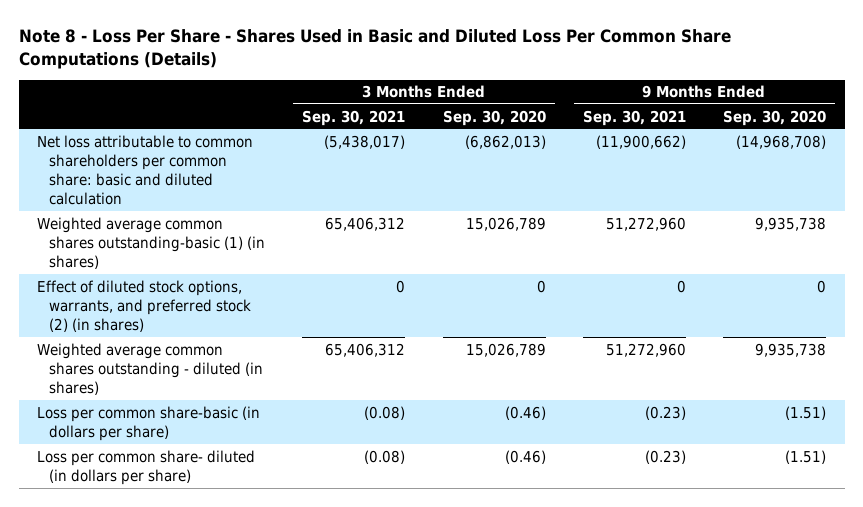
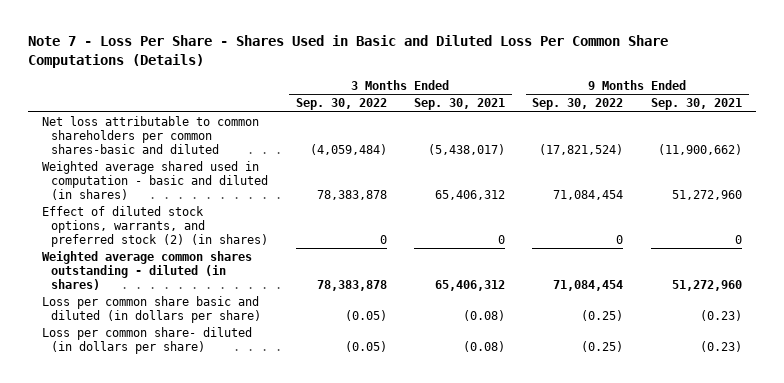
[18,28,731,69] Note 8 - Loss Per Share - Shares Used in Basic and Diluted Loss Per Common Share Computations (Details) -> [27,35,668,69] Note 7 - Loss Per Share - Shares Used in Basic and Diluted Loss Per Common Share Computations (Details)
[442,109,546,126] Sep. 30, 2020 -> none
[723,109,827,126] Sep. 30, 2020 -> none
none -> [295,98,387,111] Sep. 30, 2022
none -> [532,98,624,111] Sep. 30, 2022
[37,134,254,206] Net loss attributable to common shareholders per common share: basic and diluted calculation -> [41,116,259,155] Net loss attributable to common shareholders per common shares-basic and diluted
[37,216,265,270] Weighted average common shares outstanding-basic (1) (in shares) -> [41,161,269,201] Weighted average shared used in computation - basic and diluted (in shares)
[37,405,261,441] Loss per common share-basic (in dollars per share) -> [41,296,262,324] Loss per common share basic and diluted (in dollars per share)

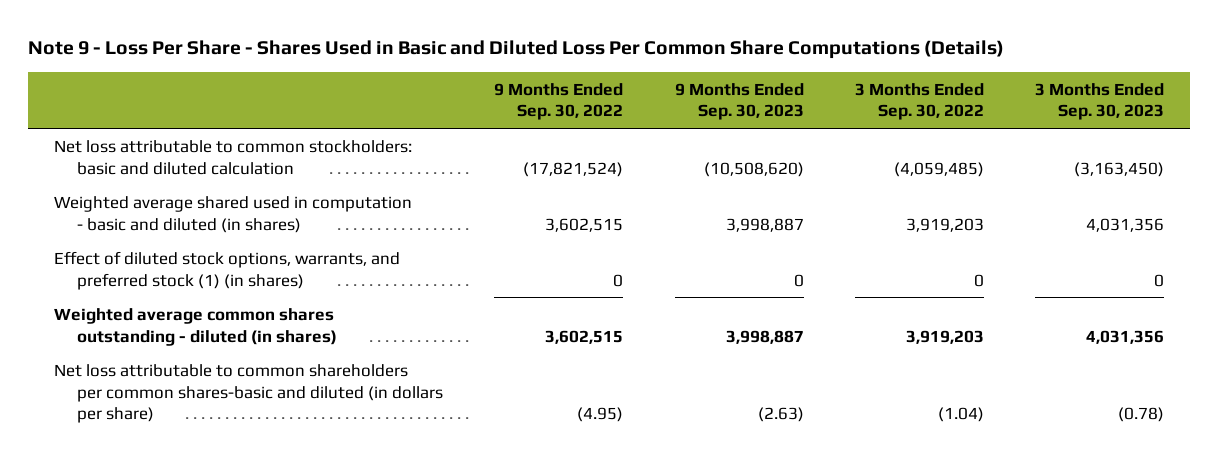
[27,35,668,69] Note 7 - Loss Per Share - Shares Used in Basic and Diluted Loss Per Common Share Computations (Details) -> [27,40,1004,60] Note 9 - Loss Per Share - Shares Used in Basic and Diluted Loss Per Common Share Computations (Details)
[414,98,506,111] Sep. 30, 2021 -> none
[650,98,742,111] Sep. 30, 2021 -> none
none -> [674,82,804,121] 9 Months Ended Sep. 30, 2023
none -> [1035,82,1165,121] 3 Months Ended Sep. 30, 2023
[41,327,252,355] Loss per common share- diluted (in dollars per share) -> none
[41,116,259,155] Net loss attributable to common shareholders per common shares-basic and diluted -> [53,139,412,175] Net loss attributable to common stockholders: basic and diluted calculation
[309,144,387,156] (4,059,484) -> [894,161,985,177] (4,059,485)
[316,190,387,201] 78,383,878 -> [906,217,985,232] 3,919,203
[553,190,624,201] 71,084,454 -> [545,217,624,232] 3,602,515
[41,206,269,248] Effect of diluted stock options, warrants, and preferred stock (2) (in shares) -> [53,250,400,290] Effect of diluted stock options, warrants, and preferred stock (1) (in shares)
[316,280,387,292] 78,383,878 -> [906,329,985,344] 3,919,203
[553,280,624,292] 71,084,454 -> [545,329,624,344] 3,602,515
[41,296,262,324] Loss per common share basic and diluted (in dollars per share) -> [53,363,443,424] Net loss attributable to common shareholders per common shares-basic and diluted (in dollars per share)
[344,310,387,322] (0.05) -> [938,407,985,423] (1.04)
[581,310,624,322] (0.25) -> [577,407,624,423] (4.95)

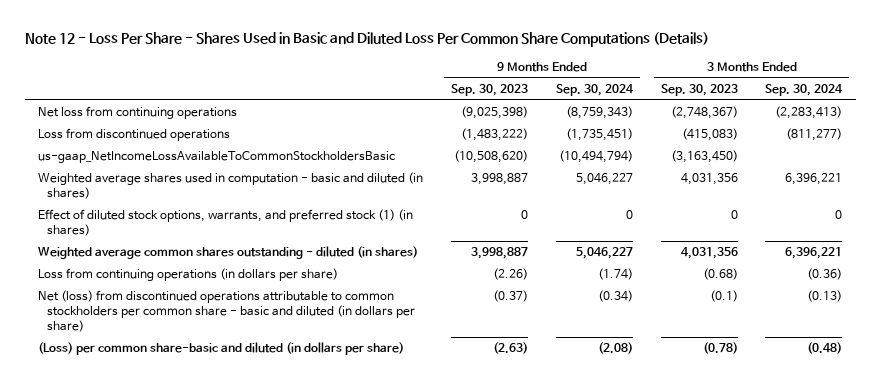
[27,40,1004,60] Note 9 - Loss Per Share - Shares Used in Basic and Diluted Loss Per Common Share Computations (Details) -> [24,32,709,48] Note 12 - Loss Per Share - Shares Used in Basic and Diluted Loss Per Common Share Computations (Details)
[494,82,624,121] 9 Months Ended Sep. 30, 2022 -> none
[855,82,985,121] 3 Months Ended Sep. 30, 2022 -> none
none -> [555,83,634,96] Sep. 30, 2024
none -> [765,83,844,96] Sep. 30, 2024
none -> [38,106,238,120] Net loss from continuing operations
none -> [38,128,231,142] Loss from discontinued operations
[53,139,412,175] Net loss attributable to common stockholders: basic and diluted calculation -> [38,151,396,164] us-gaap_NetIncomeLossAvailableToCommonStockholdersBasic
[53,195,412,233] Weighted average shared used in computation - basic and diluted (in shares) -> [38,172,424,200] Weighted average shares used in computation - basic and diluted (in shares)
none -> [38,268,339,282] Loss from continuing operations (in dollars per share)
none -> [38,290,416,333] Net (loss) from discontinued operations attributable to common stockholders per common share - basic and diluted (in dollars per share)
[53,363,443,424] Net loss attributable to common shareholders per common shares-basic and diluted (in dollars per share) -> [38,342,405,356] (Loss) per common share-basic and diluted (in dollars per share)

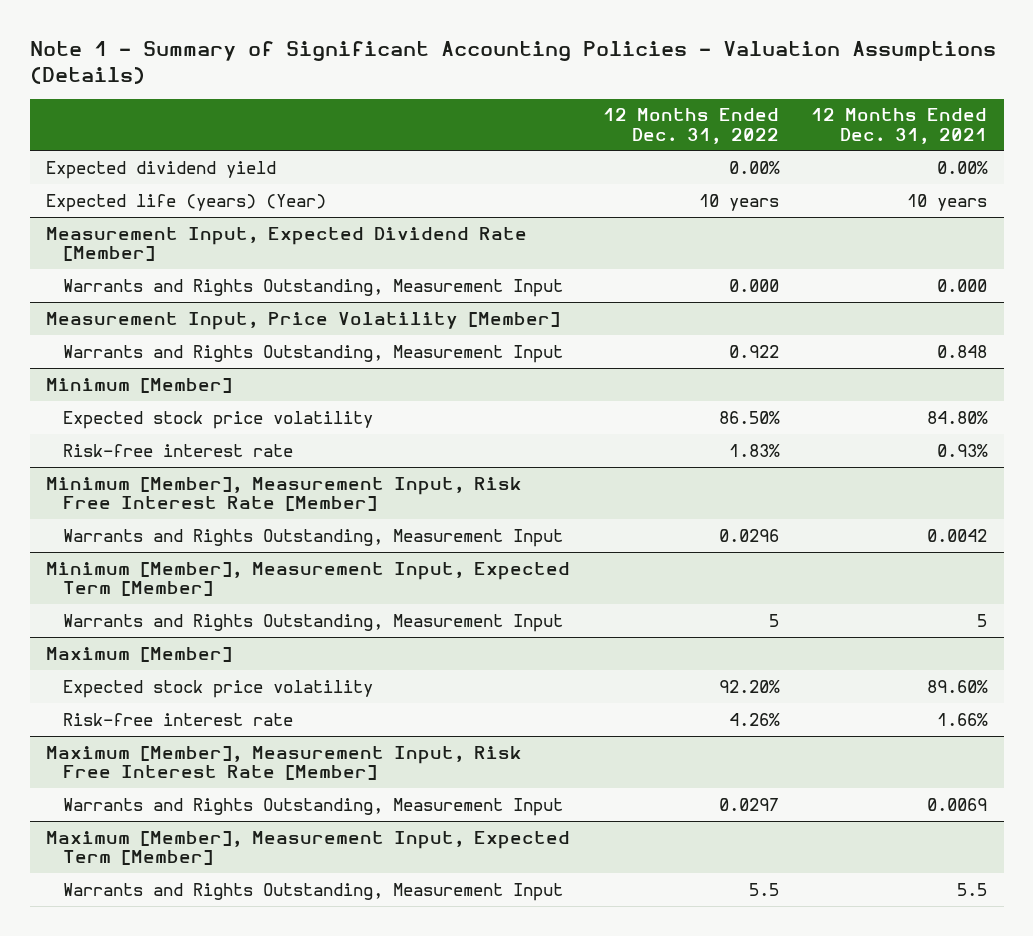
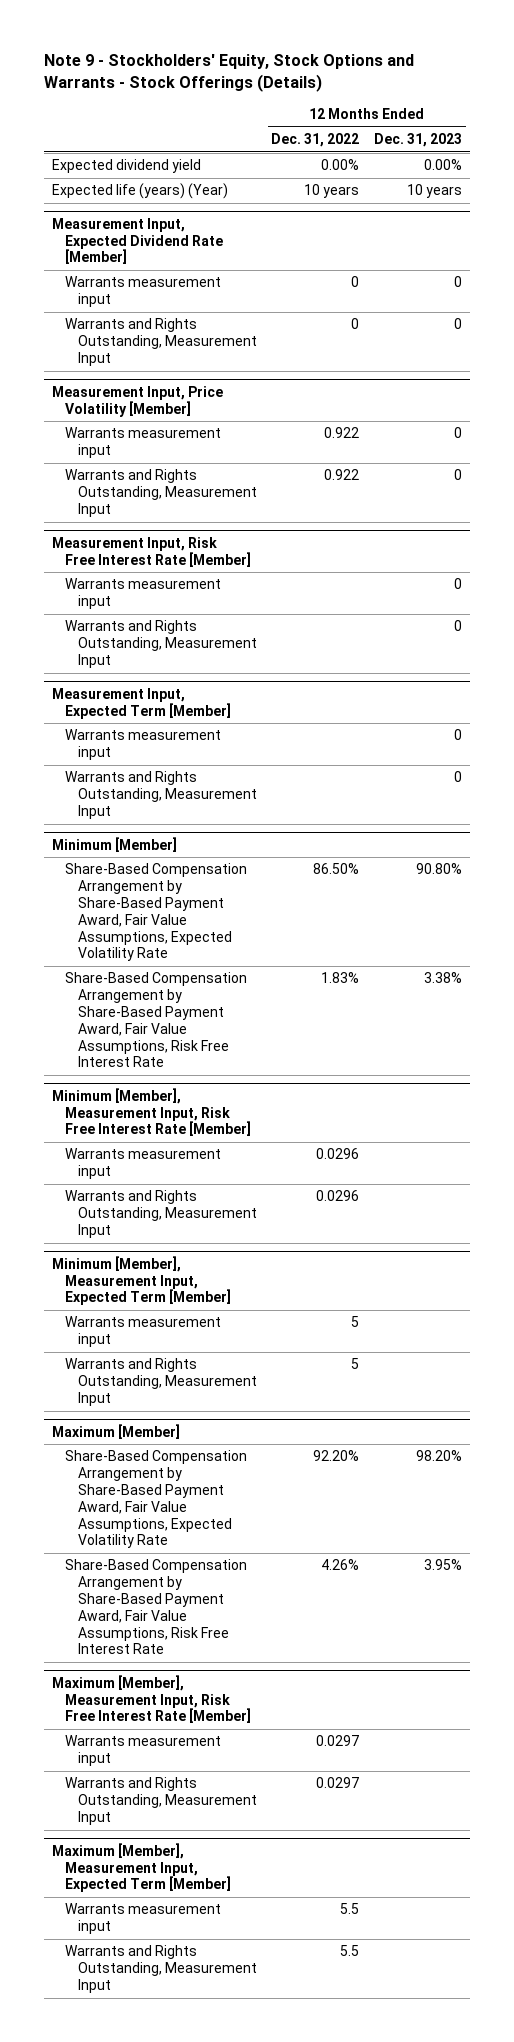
[29,40,996,84] Note 1 - Summary of Significant Accounting Policies - Valuation Assumptions (Details) -> [44,54,415,92] Note 9 - Stockholders' Equity, Stock Options and Warrants - Stock Offerings (Details)
[811,108,988,144] 12 Months Ended Dec. 31, 2021 -> none
none -> [374,133,463,148] Dec. 31, 2023
none -> [64,276,221,308] Warrants measurement input
[728,278,779,292] 0.000 -> [351,318,360,330] 0
none -> [64,427,221,459] Warrants measurement input
none -> [51,536,251,567] Measurement Input, Risk Free Interest Rate [Member]
none -> [64,578,221,610] Warrants measurement input
none -> [64,620,257,669] Warrants and Rights Outstanding, Measurement Input
none -> [51,687,231,719] Measurement Input, Expected Term [Member]
none -> [64,729,221,761] Warrants measurement input
none -> [64,771,257,820] Warrants and Rights Outstanding, Measurement Input
[62,410,373,429] Expected stock price volatility -> [64,863,247,962] Share-Based Compensation Arrangement by Share-Based Payment Award, Fair Value Assumptions, Expected Volatility Rate
[62,443,293,457] Risk-free interest rate -> [64,972,247,1068] Share-Based Compensation Arrangement by Share-Based Payment Award, Fair Value Assumptions, Risk Free Interest Rate
none -> [64,1148,221,1180] Warrants measurement input
none -> [64,1316,221,1348] Warrants measurement input
[62,679,373,698] Expected stock price volatility -> [64,1450,247,1549] Share-Based Compensation Arrangement by Share-Based Payment Award, Fair Value Assumptions, Expected Volatility Rate
[62,712,293,726] Risk-free interest rate -> [64,1559,247,1655] Share-Based Compensation Arrangement by Share-Based Payment Award, Fair Value Assumptions, Risk Free Interest Rate
none -> [64,1735,221,1767] Warrants measurement input
none -> [64,1903,221,1935] Warrants measurement input

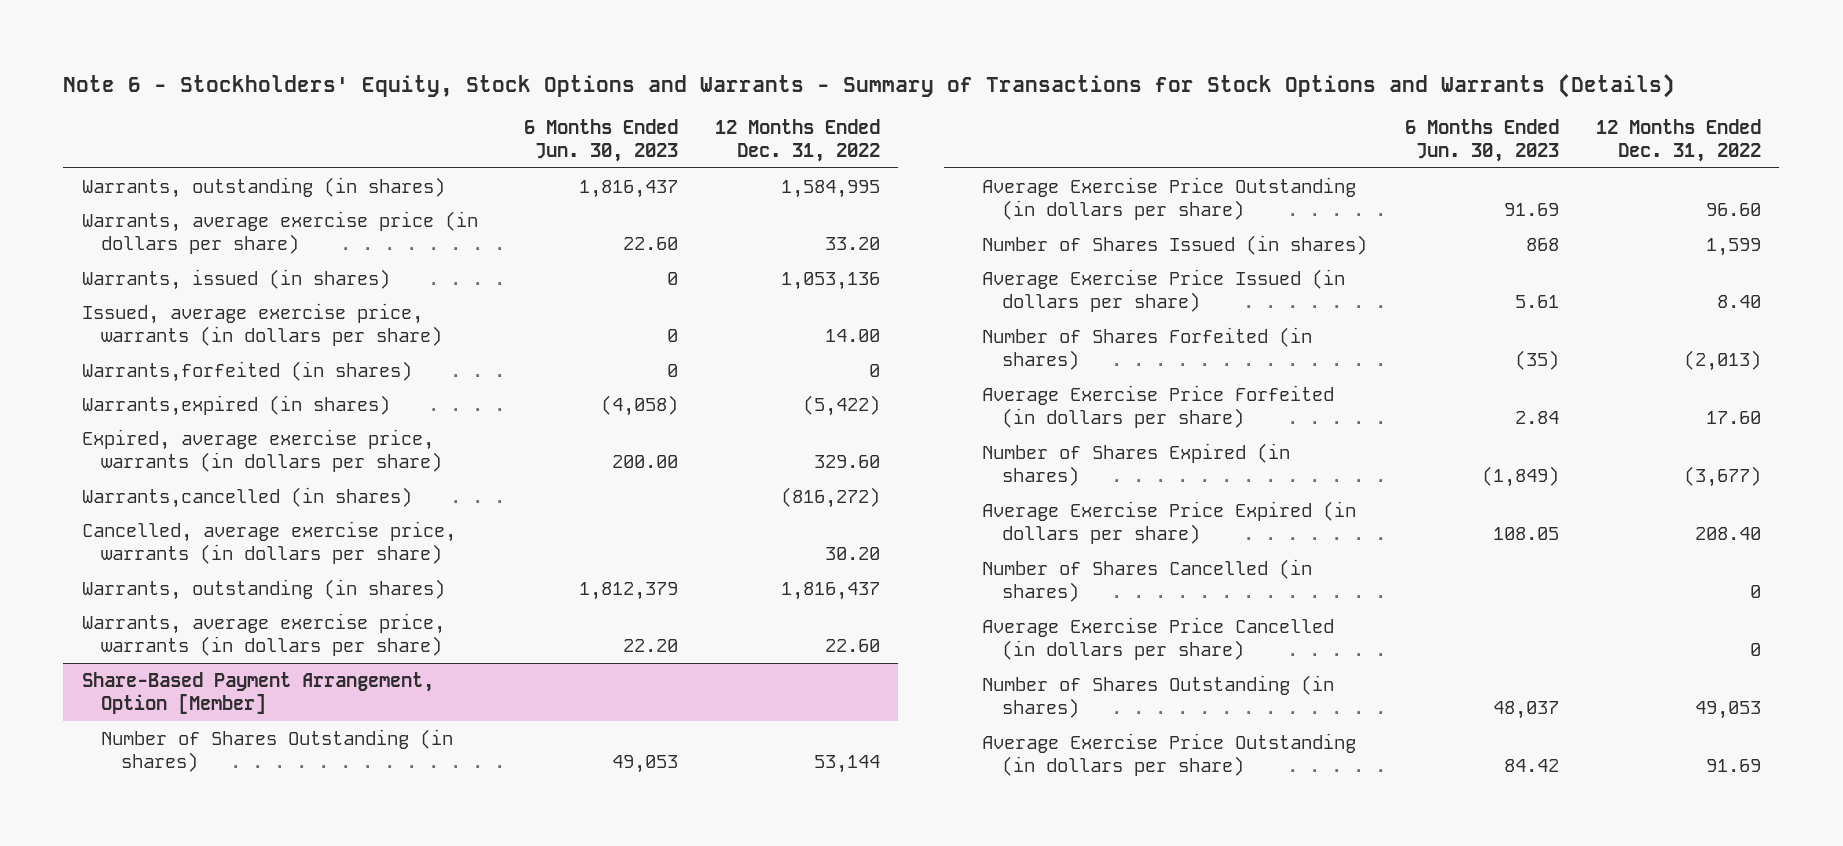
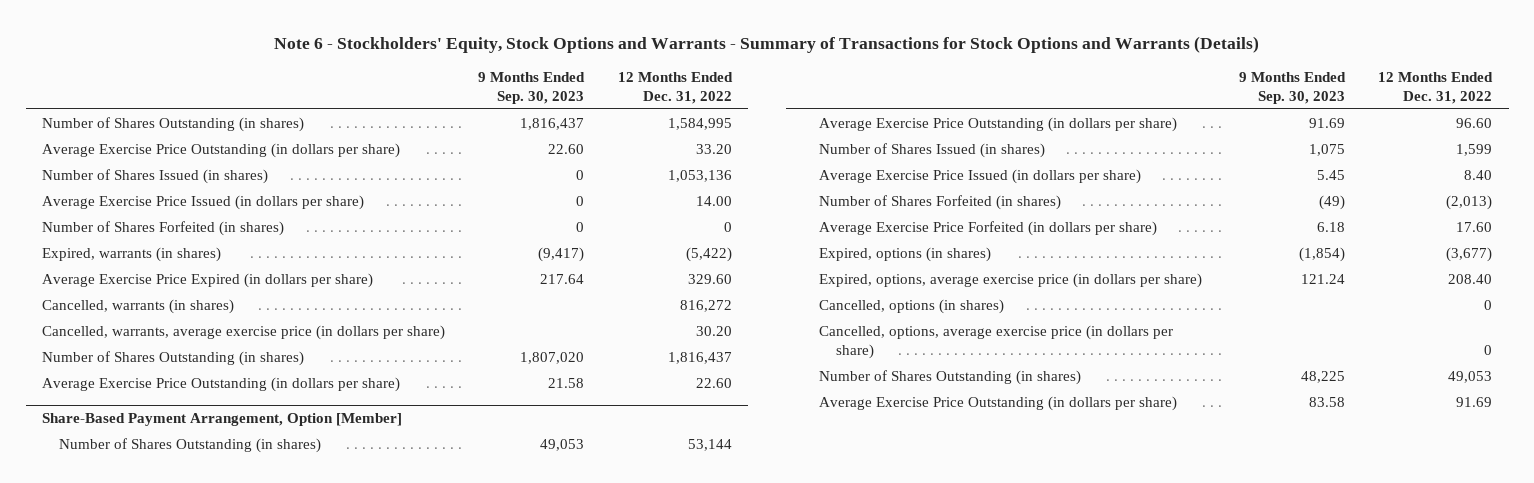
[523,118,678,163] 6 Months Ended Jun. 30, 2023 -> none
none -> [478,71,586,104] 9 Months Ended Sep. 30, 2023
[81,176,445,198] Warrants, outstanding (in shares) -> [42,116,305,132] Number of Shares Outstanding (in shares)
[81,210,478,254] Warrants, average exercise price (in dollars per share) -> [42,142,401,158] Average Exercise Price Outstanding (in dollars per share)
[81,268,390,290] Warrants, issued (in shares) -> [42,168,269,184] Number of Shares Issued (in shares)
[81,302,443,346] Issued, average exercise price, warrants (in dollars per share) -> [42,194,365,210] Average Exercise Price Issued (in dollars per share)
[81,360,412,382] Warrants,forfeited (in shares) -> [42,220,285,236] Number of Shares Forfeited (in shares)
[81,394,390,416] Warrants,expired (in shares) -> [42,246,222,262] Expired, warrants (in shares)
[81,428,443,472] Expired, average exercise price, warrants (in dollars per share) -> [42,272,374,288] Average Exercise Price Expired (in dollars per share)
[81,486,412,508] Warrants,cancelled (in shares) -> [42,298,235,314] Cancelled, warrants (in shares)
[780,486,880,508] (816,272) -> [679,299,732,312] 816,272
[81,520,456,564] Cancelled, average exercise price, warrants (in dollars per share) -> [42,324,446,340] Cancelled, warrants, average exercise price (in dollars per share)
[81,578,445,600] Warrants, outstanding (in shares) -> [42,350,305,366] Number of Shares Outstanding (in shares)
[81,612,445,656] Warrants, average exercise price, warrants (in dollars per share) -> [42,376,401,392] Average Exercise Price Outstanding (in dollars per share)
[982,442,1291,486] Number of Shares Expired (in shares) -> [819,246,992,262] Expired, options (in shares)
[982,500,1357,544] Average Exercise Price Expired (in dollars per share) -> [819,272,1203,288] Expired, options, average exercise price (in dollars per share)
[982,558,1313,602] Number of Shares Cancelled (in shares) -> [819,298,1005,314] Cancelled, options (in shares)
[982,616,1335,660] Average Exercise Price Cancelled (in dollars per share) -> [819,324,1174,359] Cancelled, options, average exercise price (in dollars per share)

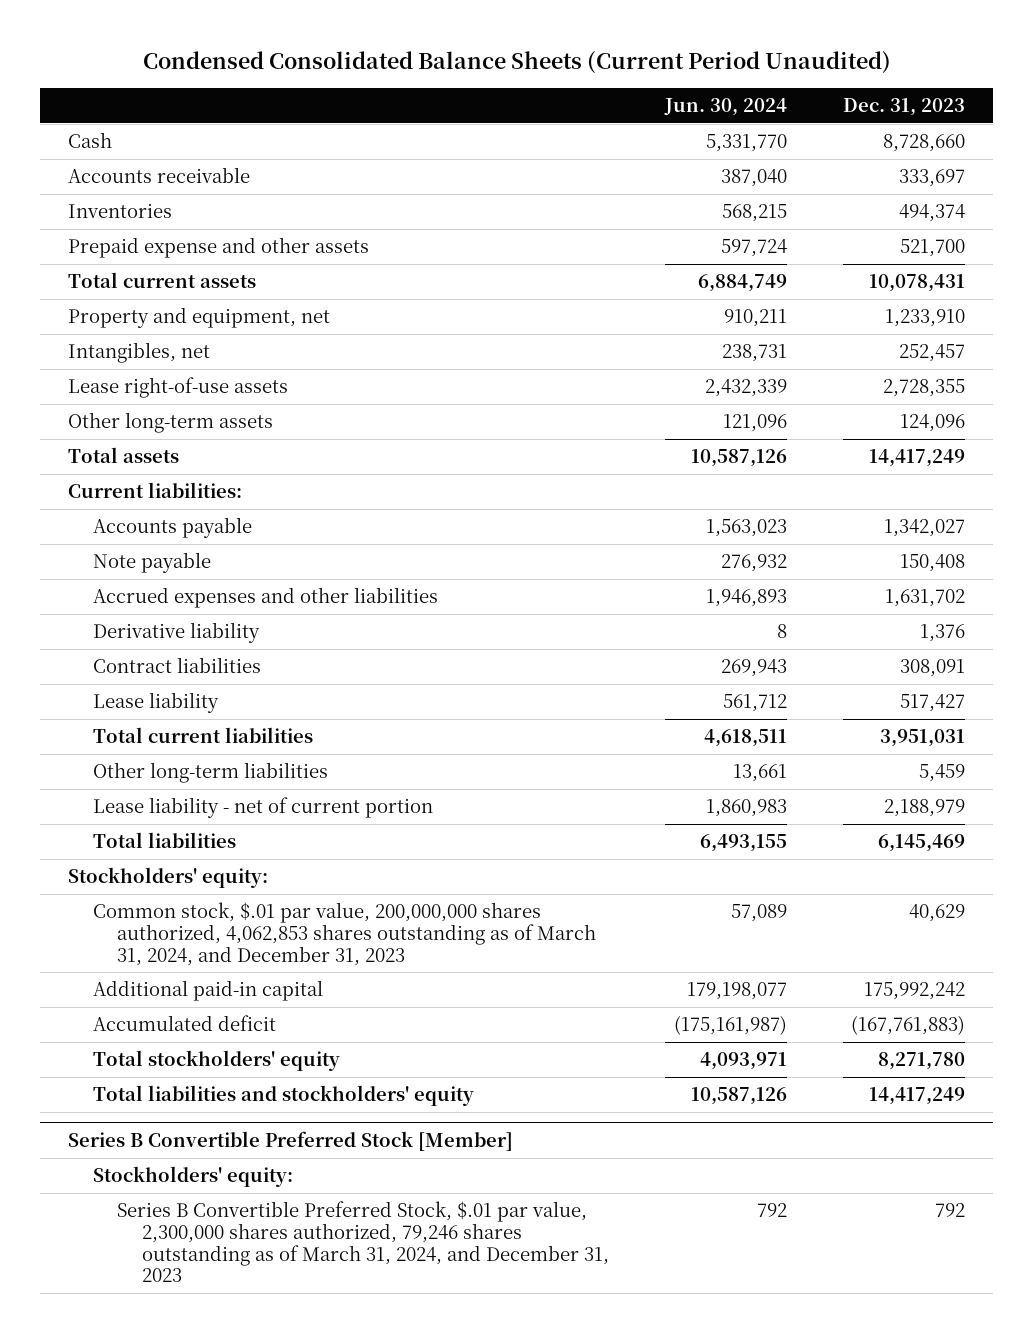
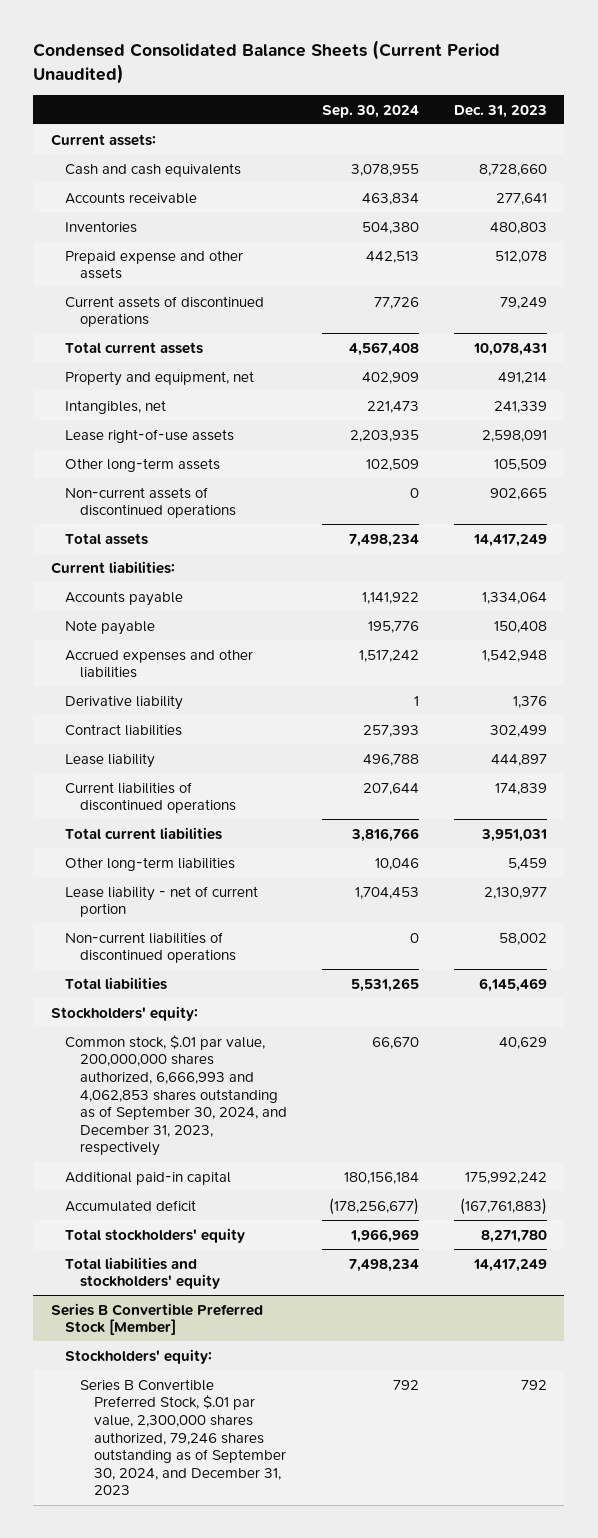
[663,98,787,117] Jun. 30, 2024 -> none
none -> [321,104,419,118] Sep. 30, 2024
none -> [50,133,156,146] Current assets:
[68,132,113,149] Cash -> [65,162,242,177] Cash and cash equivalents
[899,169,966,188] 333,697 -> [495,192,547,205] 277,641
[899,204,966,223] 494,374 -> [489,221,547,234] 480,803
[900,239,966,258] 521,700 -> [494,250,547,263] 512,078
none -> [65,295,265,328] Current assets of discontinued operations
[885,309,966,328] 1,233,910 -> [497,371,547,384] 491,214
[899,344,966,363] 252,457 -> [493,400,547,413] 241,339
[883,379,966,398] 2,728,355 -> [481,429,547,442] 2,598,091
[900,414,966,433] 124,096 -> [493,458,547,471] 105,509
none -> [65,486,236,519] Non-current assets of discontinued operations
[884,519,966,538] 1,342,027 -> [481,591,547,604] 1,334,064
[885,589,966,608] 1,631,702 -> [481,649,547,662] 1,542,948
[900,659,966,678] 308,091 -> [489,724,547,737] 302,499
[900,694,966,713] 517,427 -> [490,753,547,766] 444,897
none -> [65,781,236,814] Current liabilities of discontinued operations
[884,799,966,818] 2,188,979 -> [483,886,547,899] 2,130,977
none -> [65,931,236,964] Non-current liabilities of discontinued operations
[92,902,597,966] Common stock, $.01 par value, 200,000,000 shares authorized, 4,062,853 shares outstanding as of March 31, 2024, and December 31, 2023 -> [65,1034,287,1157] Common stock, $.01 par value, 200,000,000 shares authorized, 6,666,993 and 4,062,853 shares outstanding as of September 30, 2024, and December 31, 2023, respectively
[117,1201,609,1283] Series B Convertible Preferred Stock, $.01 par value, 2,300,000 shares authorized, 79,246 shares outstanding as of March 31, 2024, and December 31, 2023 -> [79,1378,287,1496] Series B Convertible Preferred Stock, $.01 par value, 2,300,000 shares authorized, 79,246 shares outstanding as of September 30, 2024, and December 31, 2023

